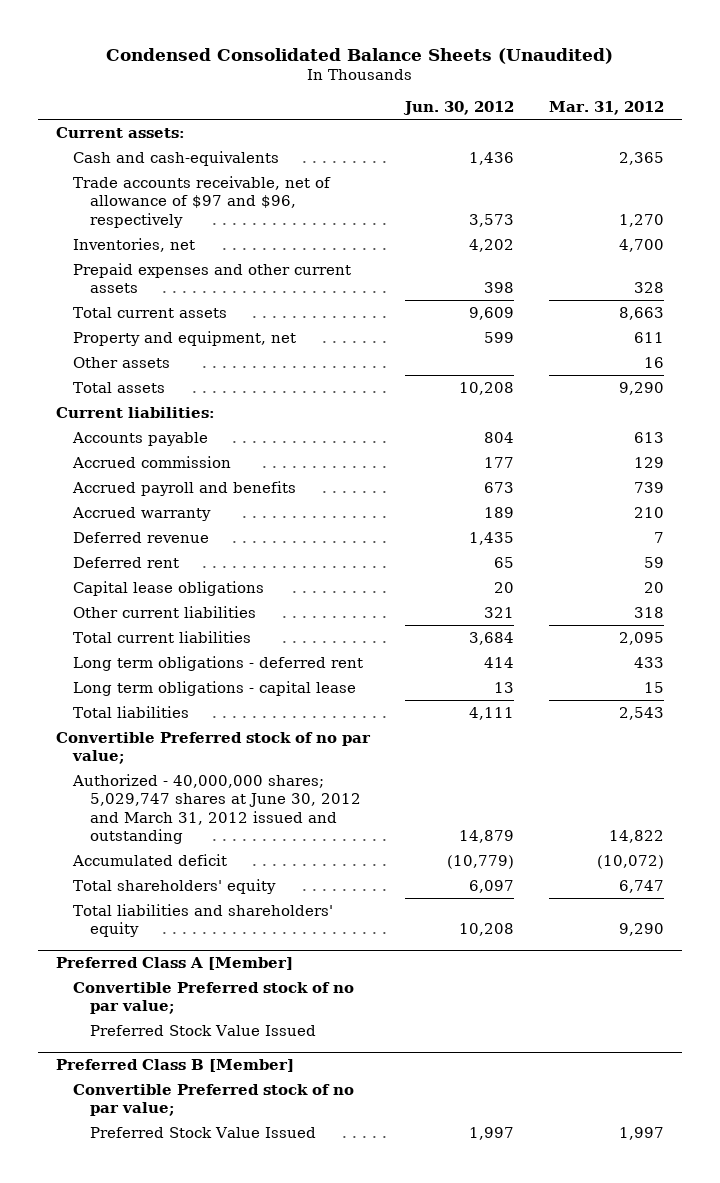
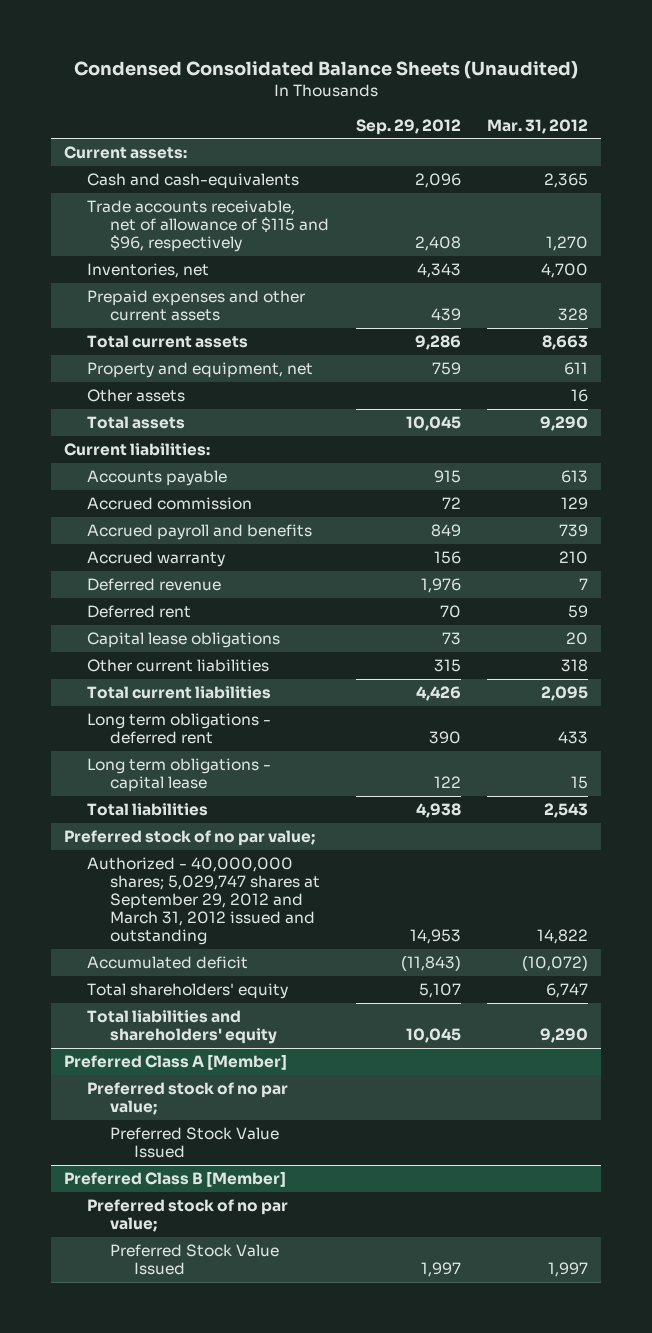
[402,101,514,116] Jun. 30, 2012 -> none
none -> [355,118,461,135] Sep. 29, 2012
[72,175,331,228] Trade accounts receivable, net of allowance of $97 and $96, respectively -> [87,200,330,253] Trade accounts receivable, net of allowance of $115 and $96, respectively
[55,731,371,765] Convertible Preferred stock of no par value; -> [63,830,315,847] Preferred stock of no par value;
[71,773,362,845] Authorized - 40,000,000 shares; 5,029,747 shares at June 30, 2012 and March 31, 2012 issued and outstanding -> [87,857,321,946] Authorized - 40,000,000 shares; 5,029,747 shares at September 29, 2012 and March 31, 2012 issued and outstanding
[72,981,354,1015] Convertible Preferred stock of no par value; -> [87,1082,289,1116] Preferred stock of no par value;
[72,1083,354,1117] Convertible Preferred stock of no par value; -> [87,1199,289,1233] Preferred stock of no par value;

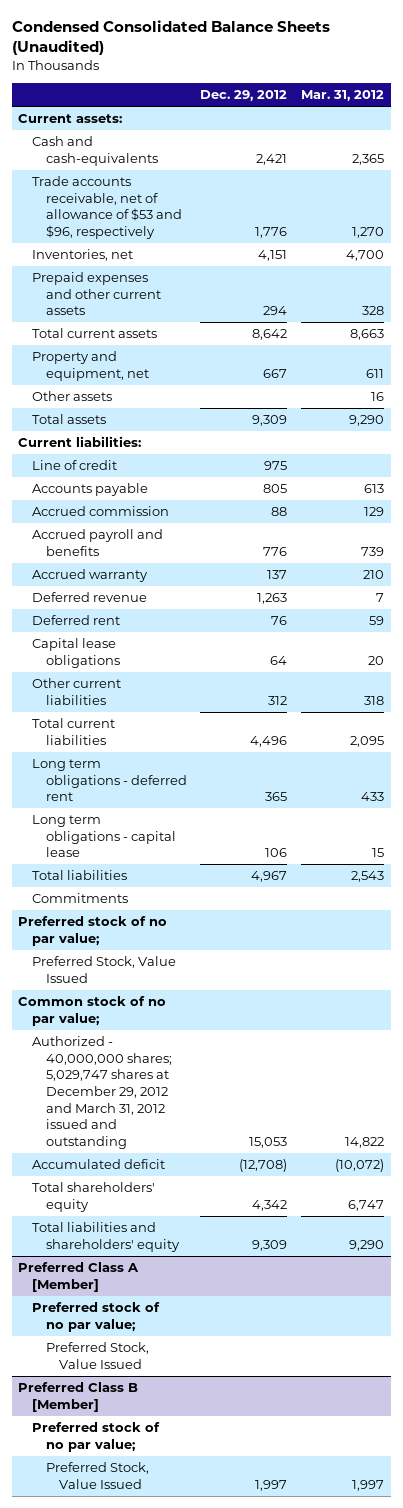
[355,118,461,135] Sep. 29, 2012 -> none
none -> [200,90,288,102] Dec. 29, 2012
[87,200,330,253] Trade accounts receivable, net of allowance of $115 and $96, respectively -> [32,176,182,239] Trade accounts receivable, net of allowance of $53 and $96, respectively
none -> [32,460,118,471] Line of credit
none -> [32,893,129,904] Commitments
none -> [32,956,177,983] Preferred Stock, Value Issued
none -> [18,996,167,1026] Common stock of no par value;
[87,857,321,946] Authorized - 40,000,000 shares; 5,029,747 shares at September 29, 2012 and March 31, 2012 issued and outstanding -> [32,1036,172,1149] Authorized - 40,000,000 shares; 5,029,747 shares at December 29, 2012 and March 31, 2012 issued and outstanding
[110,1127,280,1159] Preferred Stock Value Issued -> [45,1342,149,1369] Preferred Stock, Value Issued
[110,1244,280,1276] Preferred Stock Value Issued -> [45,1462,149,1489] Preferred Stock, Value Issued

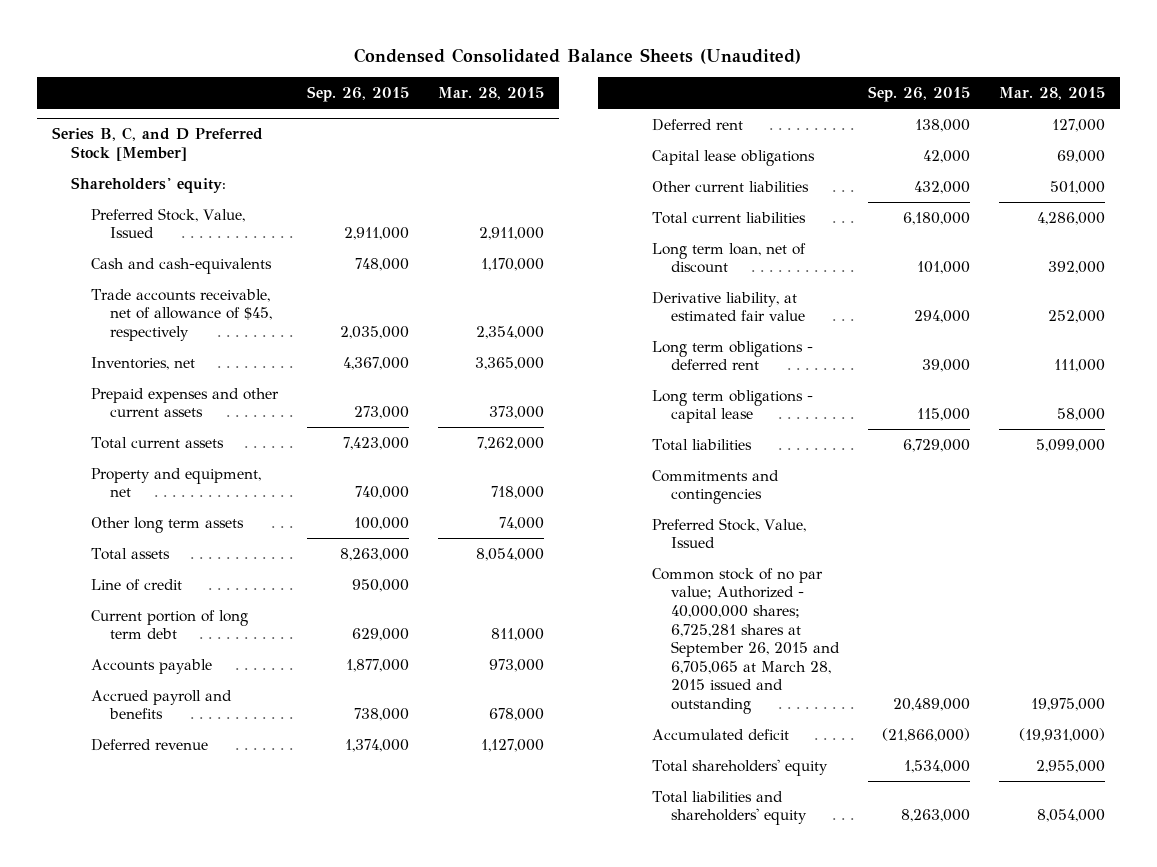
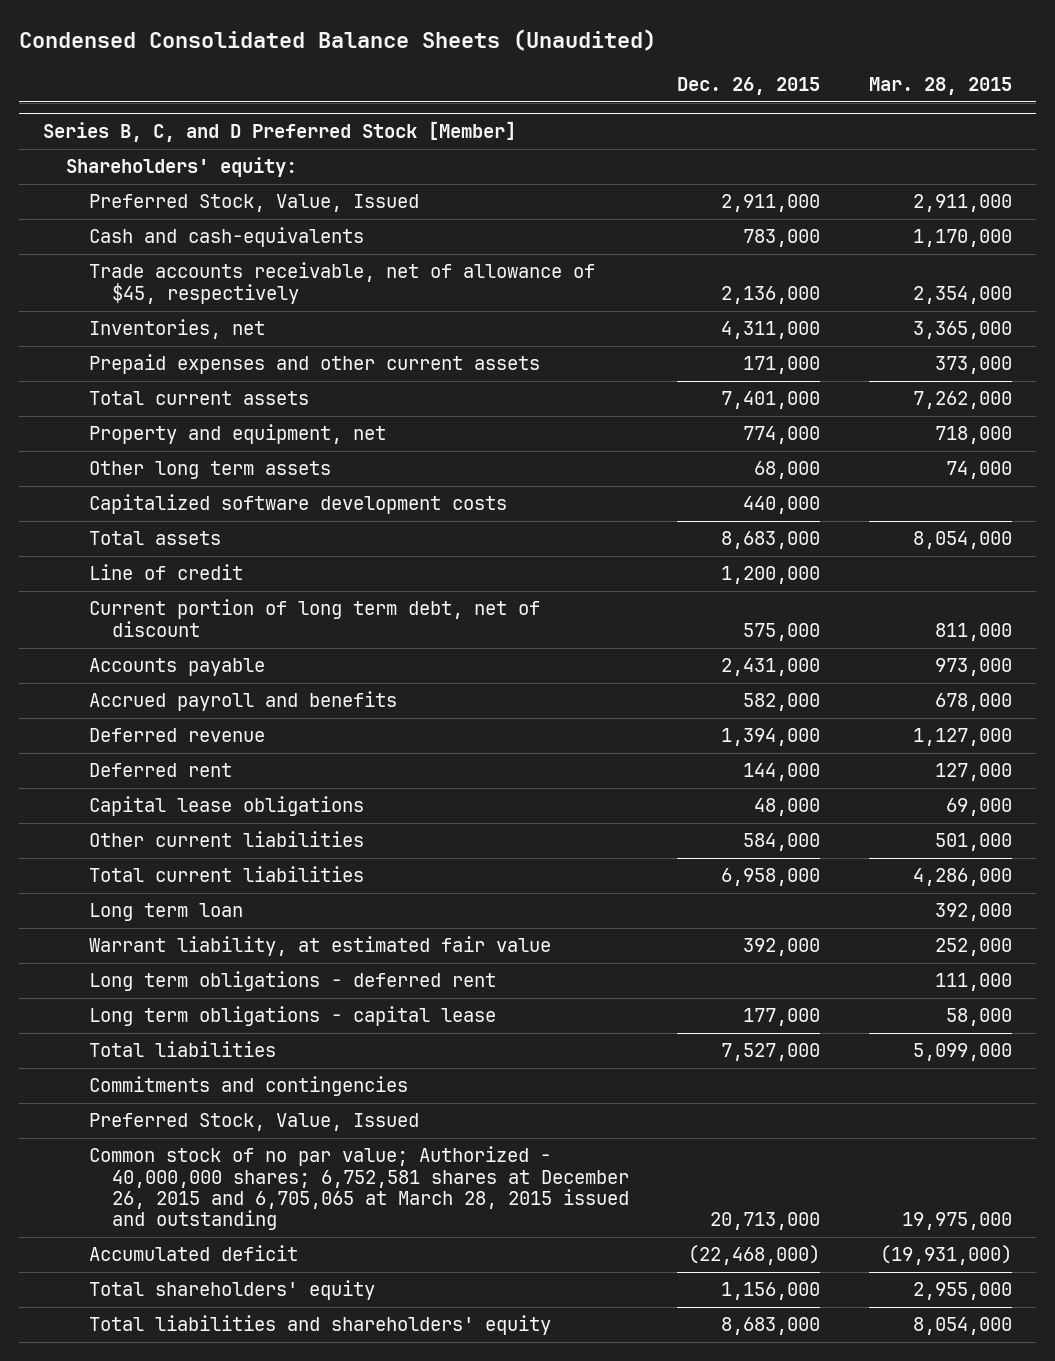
[307,86,410,103] Sep. 26, 2015 -> none
none -> [677,76,821,95] Dec. 26, 2015
none -> [89,494,508,515] Capitalized software development costs
[90,609,248,640] Current portion of long term debt -> [89,599,541,637] Current portion of long term debt, net of discount
[651,242,806,274] Long term loan, net of discount -> [89,903,244,922] Long term loan
[651,291,806,322] Derivative liability, at estimated fair value -> [89,936,552,957] Warrant liability, at estimated fair value
[651,567,841,714] Common stock of no par value; Authorized - 40,000,000 shares; 6,725,281 shares at September 26, 2015 and 6,705,065 at March 28, 2015 issued and outstanding -> [89,1146,630,1231] Common stock of no par value; Authorized - 40,000,000 shares; 6,752,581 shares at December 26, 2015 and 6,705,065 at March 28, 2015 issued and outstanding

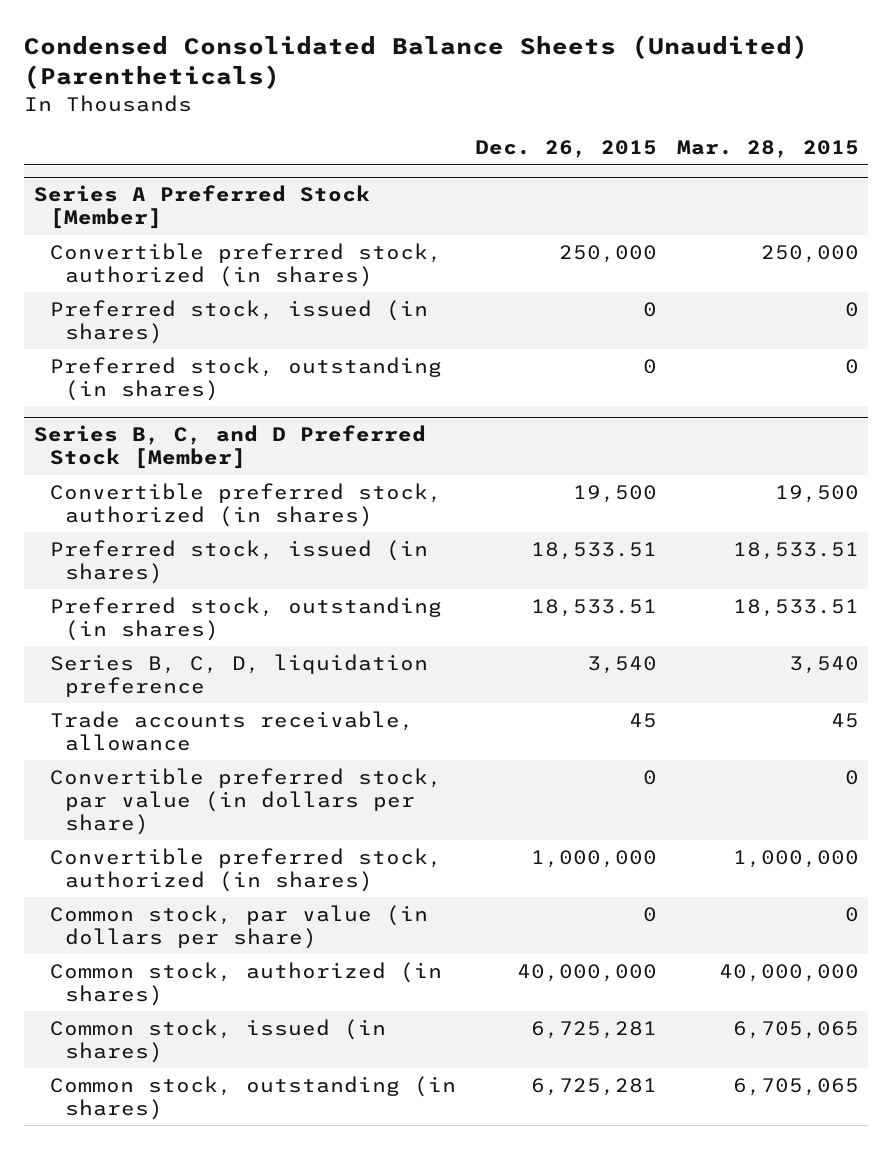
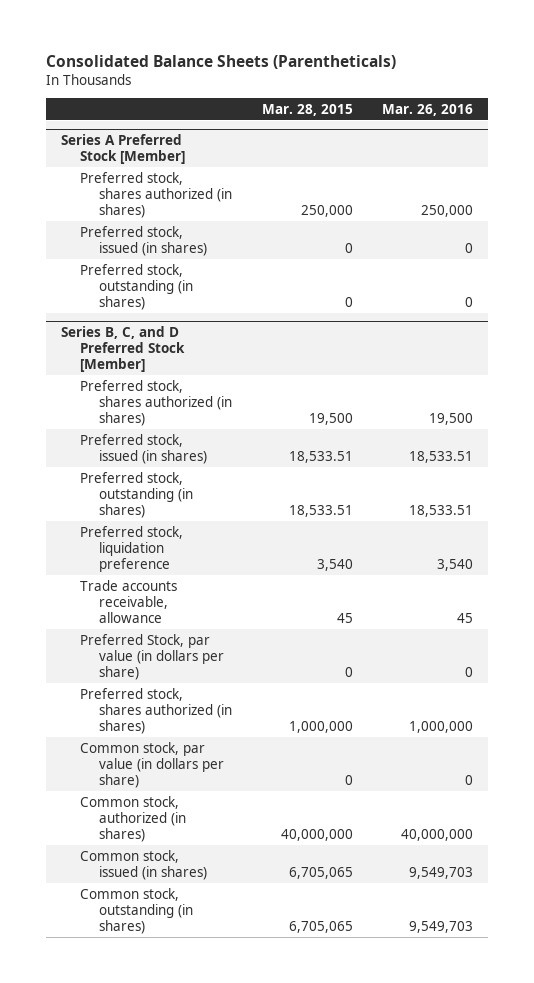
[24,35,809,90] Condensed Consolidated Balance Sheets (Unaudited) (Parentheticals) -> [46,55,397,70] Consolidated Balance Sheets (Parentheticals)
[475,140,658,159] Dec. 26, 2015 -> none
none -> [382,103,474,116] Mar. 26, 2016
[49,243,442,287] Convertible preferred stock, authorized (in shares) -> [80,171,233,218] Preferred stock, shares authorized (in shares)
[49,483,442,527] Convertible preferred stock, authorized (in shares) -> [80,379,233,426] Preferred stock, shares authorized (in shares)
[49,654,428,697] Series B, C, D, liquidation preference -> [80,525,184,572] Preferred stock, liquidation preference
[49,768,442,835] Convertible preferred stock, par value (in dollars per share) -> [80,633,225,680] Preferred Stock, par value (in dollars per share)
[49,848,442,892] Convertible preferred stock, authorized (in shares) -> [80,687,233,734] Preferred stock, shares authorized (in shares)

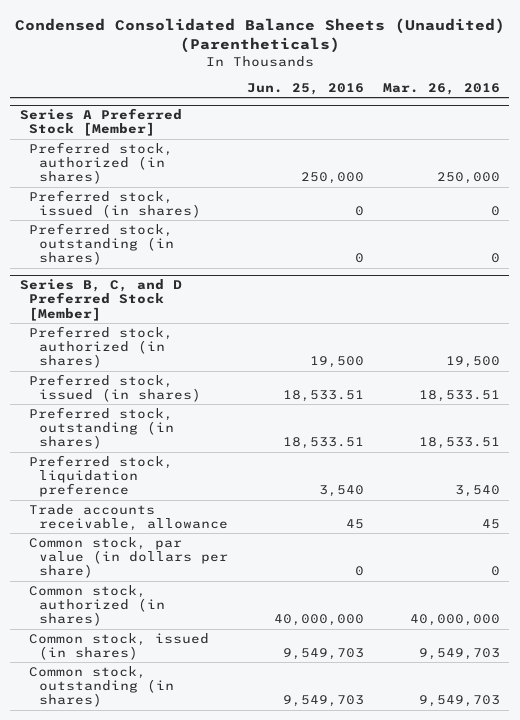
[46,55,397,70] Consolidated Balance Sheets (Parentheticals) -> [14,17,505,53] Condensed Consolidated Balance Sheets (Unaudited) (Parentheticals)
[261,103,353,116] Mar. 28, 2015 -> none
none -> [246,82,364,95] Jun. 25, 2016
[80,171,233,218] Preferred stock, shares authorized (in shares) -> [29,141,174,185] Preferred stock, authorized (in shares)
[80,379,233,426] Preferred stock, shares authorized (in shares) -> [29,325,174,369] Preferred stock, authorized (in shares)
[80,633,225,680] Preferred Stock, par value (in dollars per share) -> none
[80,687,233,734] Preferred stock, shares authorized (in shares) -> none

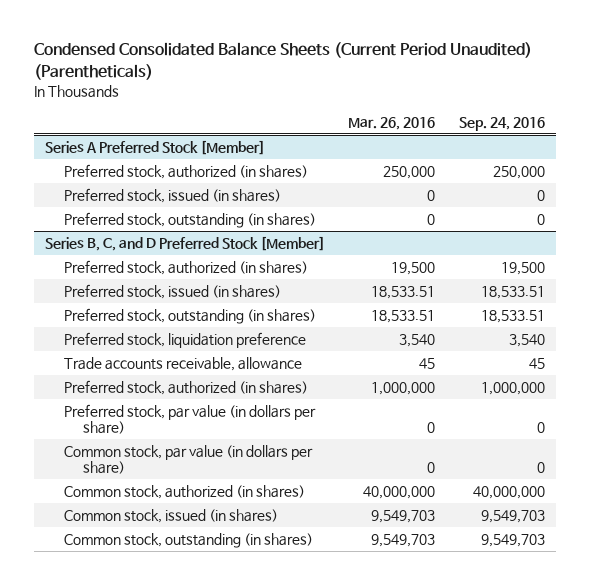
[14,17,505,53] Condensed Consolidated Balance Sheets (Unaudited) (Parentheticals) -> [33,42,532,80] Condensed Consolidated Balance Sheets (Current Period Unaudited) (Parentheticals)
[246,82,364,95] Jun. 25, 2016 -> none
none -> [458,116,545,131] Sep. 24, 2016
none -> [64,380,309,396] Preferred stock, authorized (in shares)
none -> [64,404,317,435] Preferred stock, par value (in dollars per share)

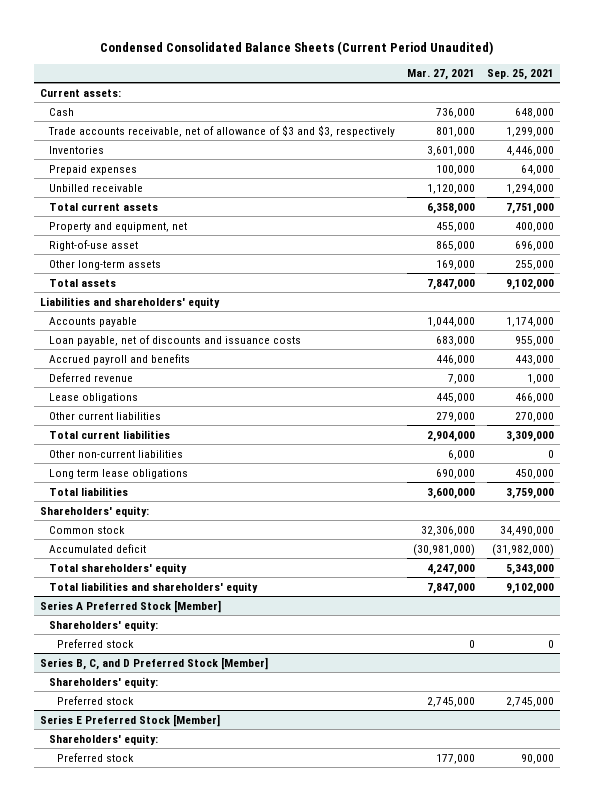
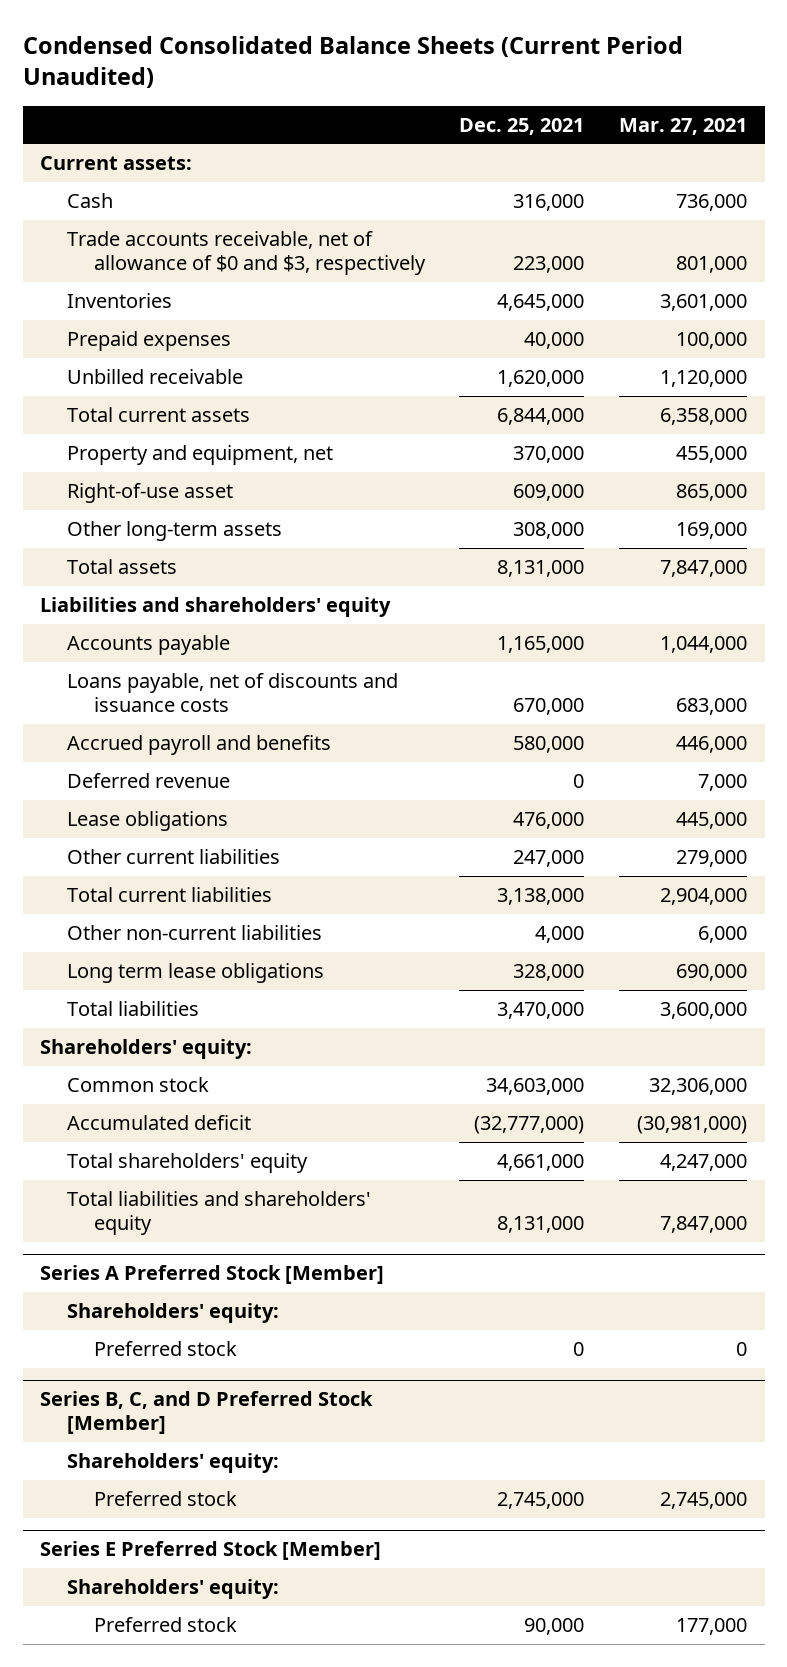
[486,69,554,81] Sep. 25, 2021 -> none
none -> [459,117,585,135] Dec. 25, 2021
[47,124,395,137] Trade accounts receivable, net of allowance of $3 and $3, respectively -> [66,231,426,276] Trade accounts receivable, net of allowance of $0 and $3, respectively
[48,334,301,346] Loan payable, net of discounts and issuance costs -> [66,673,398,713] Loans payable, net of discounts and issuance costs

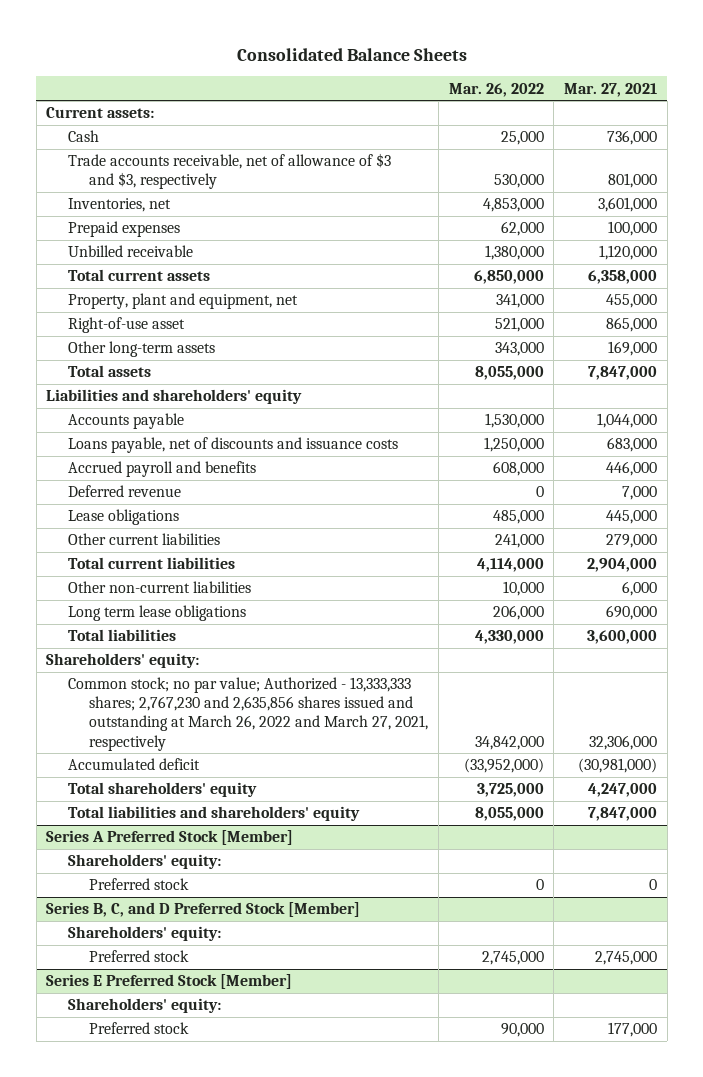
[22,36,683,89] Condensed Consolidated Balance Sheets (Current Period Unaudited) -> [236,47,467,61] Consolidated Balance Sheets
[459,117,585,135] Dec. 25, 2021 -> none
none -> [448,82,544,97] Mar. 26, 2022
[66,231,426,276] Trade accounts receivable, net of allowance of $0 and $3, respectively -> [67,153,391,190] Trade accounts receivable, net of allowance of $3 and $3, respectively
[66,293,172,309] Inventories -> [67,198,171,213] Inventories, net
[66,445,333,466] Property and equipment, net -> [67,293,298,310] Property, plant and equipment, net
[66,1077,209,1093] Common stock -> [67,677,429,751] Common stock; no par value; Authorized - 13,333,333 shares; 2,767,230 and 2,635,856 shares issued and outstanding at March 26, 2022 and March 27, 2021, respectively

